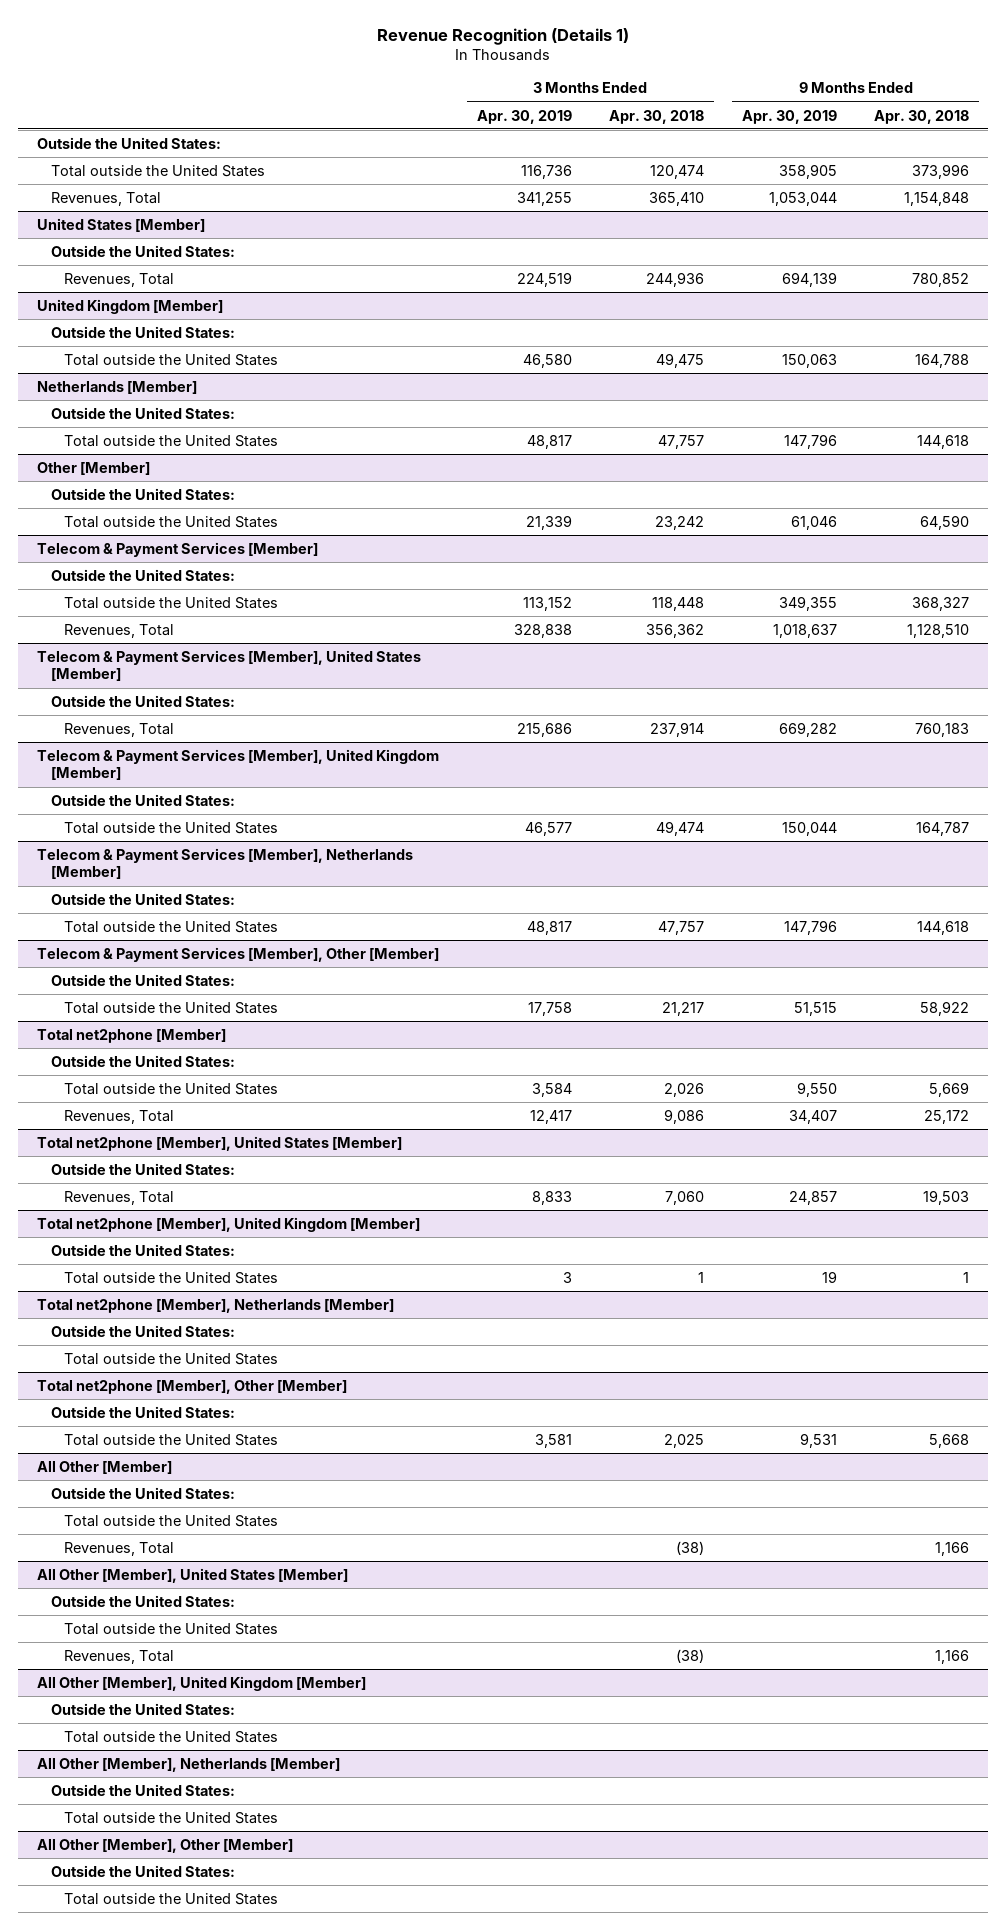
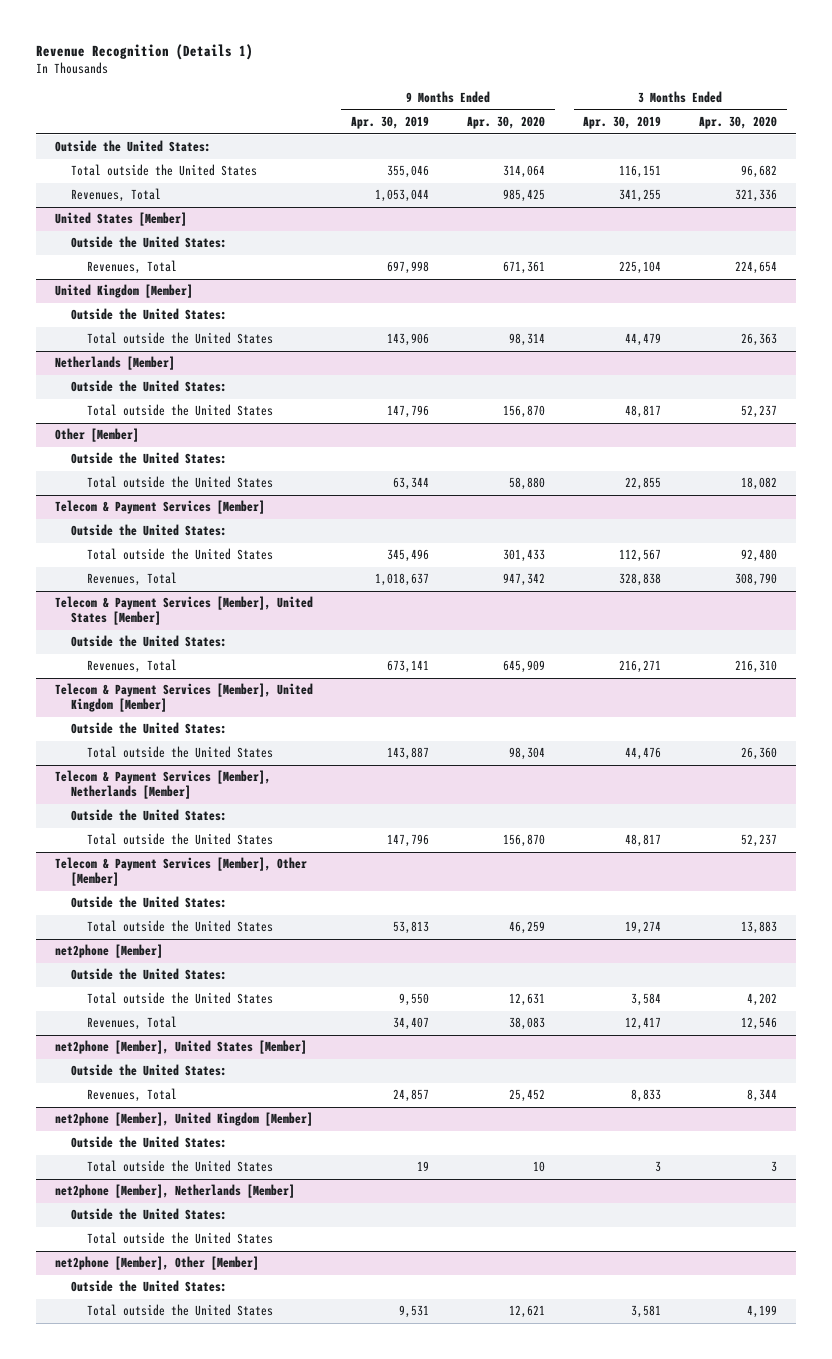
[609,109,705,124] Apr. 30, 2018 -> none
[874,109,970,124] Apr. 30, 2018 -> none
none -> [467,116,546,130] Apr. 30, 2020
none -> [699,116,778,130] Apr. 30, 2020
[520,164,572,179] 116,736 -> [619,165,662,179] 116,151
[778,163,837,179] 358,905 -> [387,165,430,179] 355,046
[516,271,572,287] 224,519 -> [619,261,662,275] 225,104
[781,271,837,287] 694,139 -> [387,261,430,275] 697,998
[522,353,572,368] 46,580 -> [625,333,662,347] 44,479
[781,353,837,368] 150,063 -> [387,333,430,347] 143,906
[525,514,572,530] 21,339 -> [625,477,662,491] 22,855
[790,515,837,530] 61,046 -> [393,477,430,491] 63,344
[522,596,572,611] 113,152 -> [619,549,662,563] 112,567
[778,595,837,611] 349,355 -> [387,549,430,563] 345,496
[516,722,572,737] 215,686 -> [619,660,662,674] 216,271
[778,721,837,737] 669,282 -> [387,660,430,674] 673,141
[524,821,572,836] 46,577 -> [625,747,662,761] 44,476
[781,821,837,836] 150,044 -> [387,747,430,761] 143,887
[527,1001,572,1016] 17,758 -> [625,921,662,935] 19,274
[793,1001,837,1016] 51,515 -> [393,921,430,935] 53,813
[37,1028,227,1043] Total net2phone [Member] -> [54,944,163,959] net2phone [Member]
[37,1135,403,1151] Total net2phone [Member], United States [Member] -> [54,1040,307,1055] net2phone [Member], United States [Member]
[37,1216,421,1232] Total net2phone [Member], United Kingdom [Member] -> [54,1112,313,1127] net2phone [Member], United Kingdom [Member]
[37,1298,395,1313] Total net2phone [Member], Netherlands [Member] -> [54,1184,295,1199] net2phone [Member], Netherlands [Member]
[37,1379,348,1394] Total net2phone [Member], Other [Member] -> [54,1256,259,1271] net2phone [Member], Other [Member]
[37,1460,173,1474] All Other [Member] -> none
[50,1486,235,1499] Outside the United States: -> none
[63,1514,278,1527] Total outside the United States -> none
[63,1541,174,1556] Revenues, Total -> none
[37,1567,349,1583] All Other [Member], United States [Member] -> none
[50,1594,235,1607] Outside the United States: -> none
[63,1622,278,1635] Total outside the United States -> none
[63,1649,174,1664] Revenues, Total -> none
[37,1675,367,1691] All Other [Member], United Kingdom [Member] -> none
[50,1702,235,1715] Outside the United States: -> none
[63,1730,278,1743] Total outside the United States -> none
[37,1757,341,1772] All Other [Member], Netherlands [Member] -> none
[50,1783,235,1796] Outside the United States: -> none
[63,1811,278,1824] Total outside the United States -> none
[37,1838,294,1853] All Other [Member], Other [Member] -> none
[50,1864,235,1877] Outside the United States: -> none
[63,1892,278,1905] Total outside the United States -> none

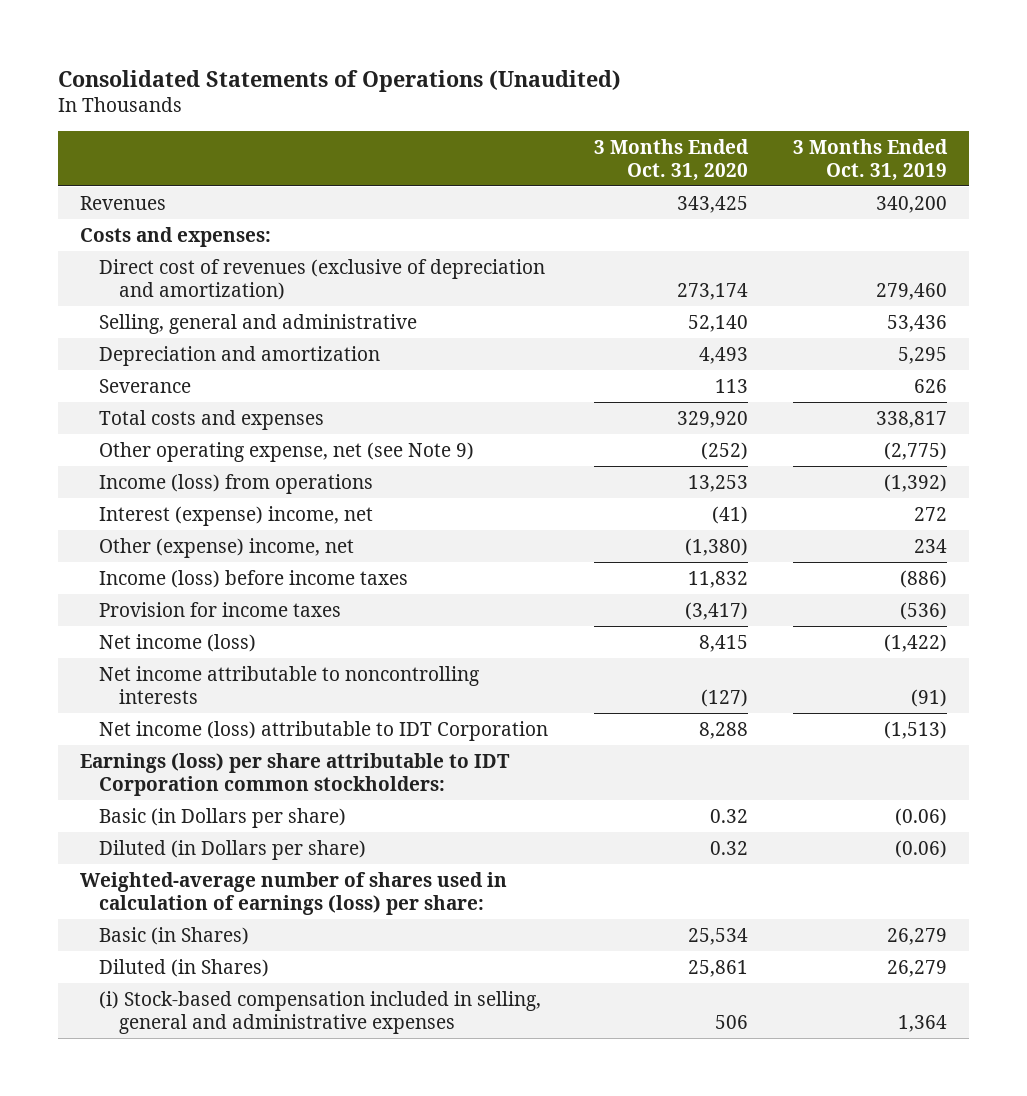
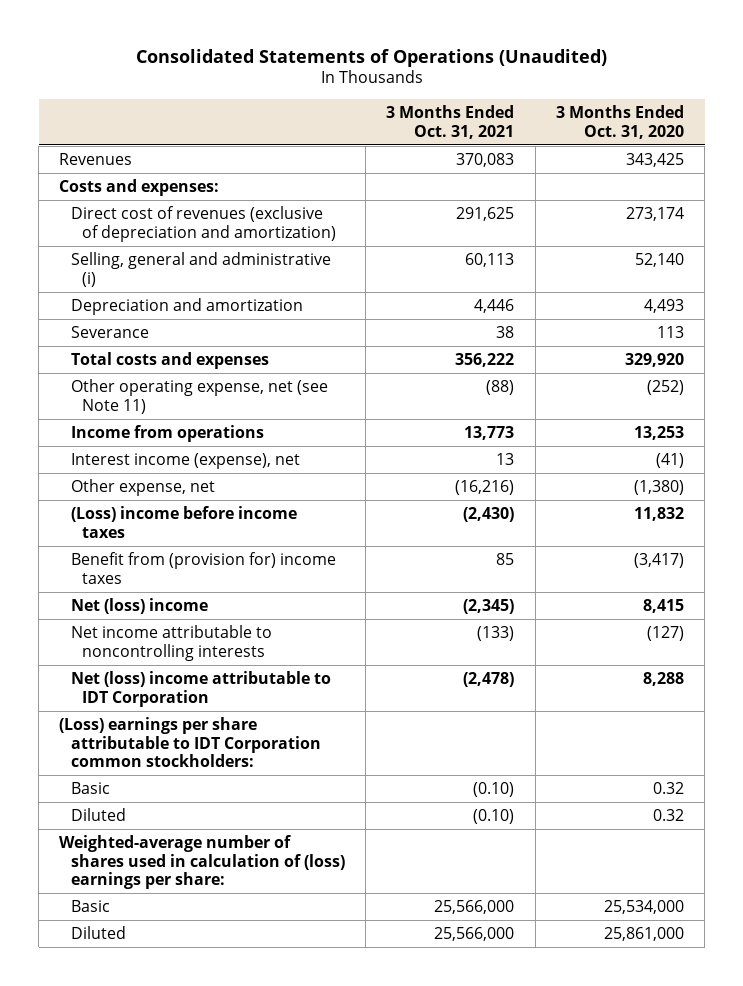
[792,138,948,181] 3 Months Ended Oct. 31, 2019 -> none
none -> [386,105,515,139] 3 Months Ended Oct. 31, 2021
[99,313,418,334] Selling, general and administrative -> [70,252,331,287] Selling, general and administrative (i)
[99,441,475,462] Other operating expense, net (see Note 9) -> [70,379,328,414] Other operating expense, net (see Note 11)
[99,473,374,494] Income (loss) from operations -> [70,425,264,443] Income from operations
[99,505,374,526] Interest (expense) income, net -> [70,453,300,470] Interest income (expense), net
[99,537,355,558] Other (expense) income, net -> [70,479,215,497] Other expense, net
[99,569,409,588] Income (loss) before income taxes -> [70,506,297,538] (Loss) income before income taxes
[99,601,342,617] Provision for income taxes -> [70,552,336,584] Benefit from (provision for) income taxes
[99,633,257,652] Net income (loss) -> [70,598,208,615] Net (loss) income
[99,990,542,1034] (i) Stock-based compensation included in selling, general and administrative expenses -> none
[99,720,549,741] Net income (loss) attributable to IDT Corporation -> [70,671,331,707] Net (loss) income attributable to IDT Corporation
[80,752,511,796] Earnings (loss) per share attributable to IDT Corporation common stockholders: -> [59,717,321,767] (Loss) earnings per share attributable to IDT Corporation common stockholders:
[99,807,347,828] Basic (in Dollars per share) -> [70,782,110,795] Basic
[99,839,367,860] Diluted (in Dollars per share) -> [70,808,126,822] Diluted
[80,871,508,915] Weighted-average number of shares used in calculation of earnings (loss) per share: -> [59,835,345,889] Weighted-average number of shares used in calculation of (loss) earnings per share:
[99,926,250,945] Basic (in Shares) -> [70,900,110,913] Basic
[687,927,748,945] 25,534 -> [603,900,684,915] 25,534,000
[99,958,270,977] Diluted (in Shares) -> [70,926,126,940] Diluted
[687,959,748,977] 25,861 -> [603,927,684,942] 25,861,000

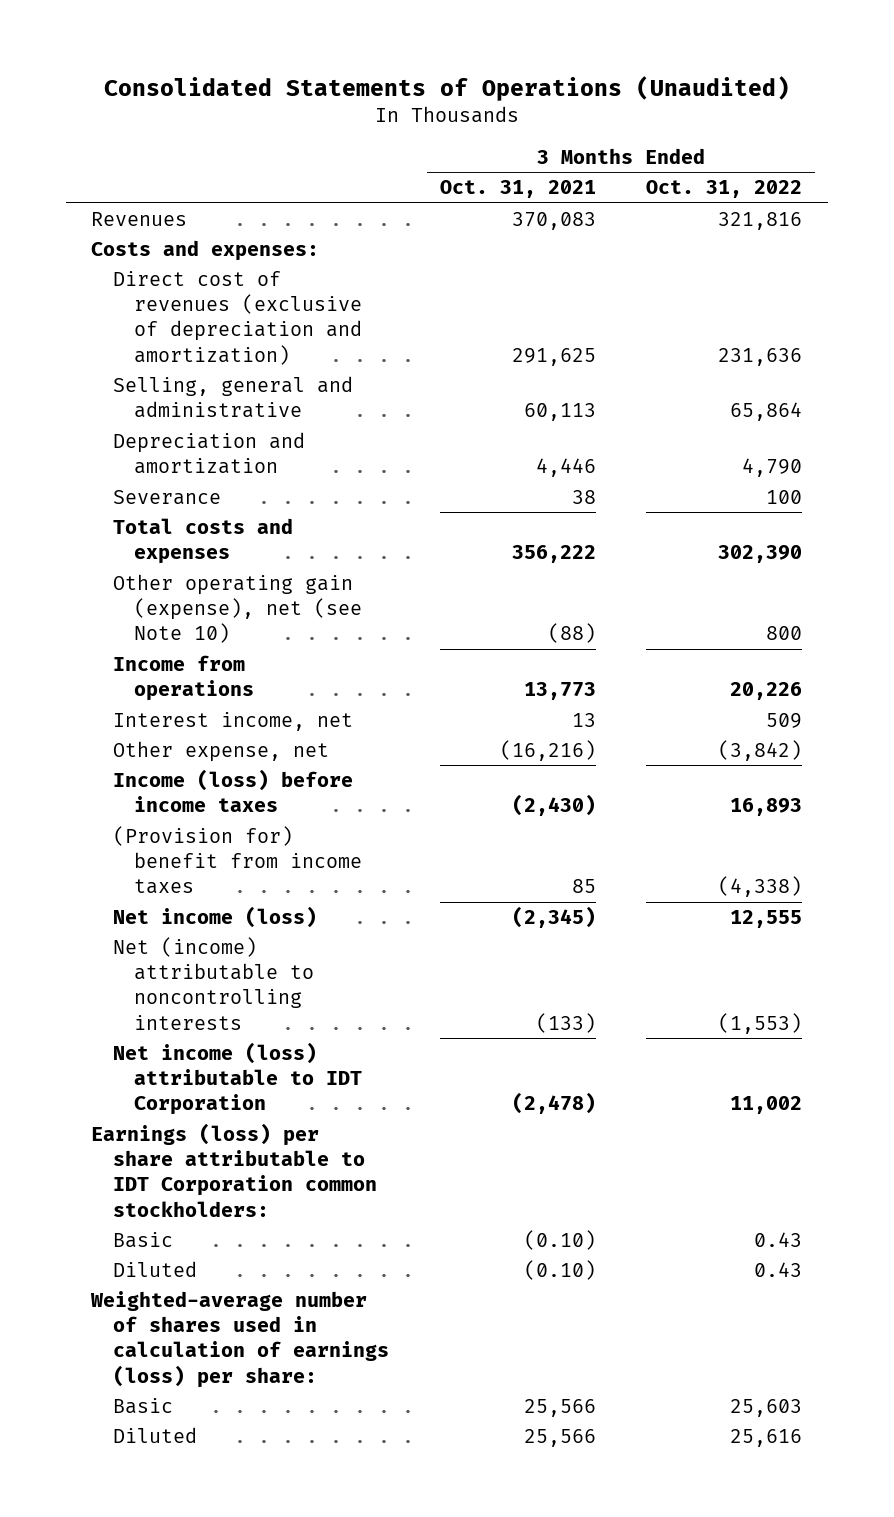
[555,105,684,139] 3 Months Ended Oct. 31, 2020 -> none
none -> [646,180,803,199] Oct. 31, 2022
[70,252,331,287] Selling, general and administrative (i) -> [112,376,353,419] Selling, general and administrative
[70,379,328,414] Other operating expense, net (see Note 11) -> [112,574,362,644] Other operating gain (expense), net (see Note 10)
[70,453,300,470] Interest income (expense), net -> [112,712,353,732] Interest income, net
[70,506,297,538] (Loss) income before income taxes -> [112,769,353,813] Income (loss) before income taxes
[70,552,336,584] Benefit from (provision for) income taxes -> [112,826,362,895] (Provision for) benefit from income taxes
[70,598,208,615] Net (loss) income -> [112,906,317,929] Net income (loss)
[70,625,272,661] Net income attributable to noncontrolling interests -> [112,937,314,1030] Net (income) attributable to noncontrolling interests
[70,671,331,707] Net (loss) income attributable to IDT Corporation -> [112,1042,362,1116] Net income (loss) attributable to IDT Corporation
[59,717,321,767] (Loss) earnings per share attributable to IDT Corporation common stockholders: -> [91,1123,377,1217] Earnings (loss) per share attributable to IDT Corporation common stockholders:
[59,835,345,889] Weighted-average number of shares used in calculation of (loss) earnings per share: -> [90,1291,389,1388] Weighted-average number of shares used in calculation of earnings (loss) per share:
[434,900,515,915] 25,566,000 -> [523,1399,596,1418] 25,566
[434,927,515,942] 25,566,000 -> [523,1429,596,1448] 25,566

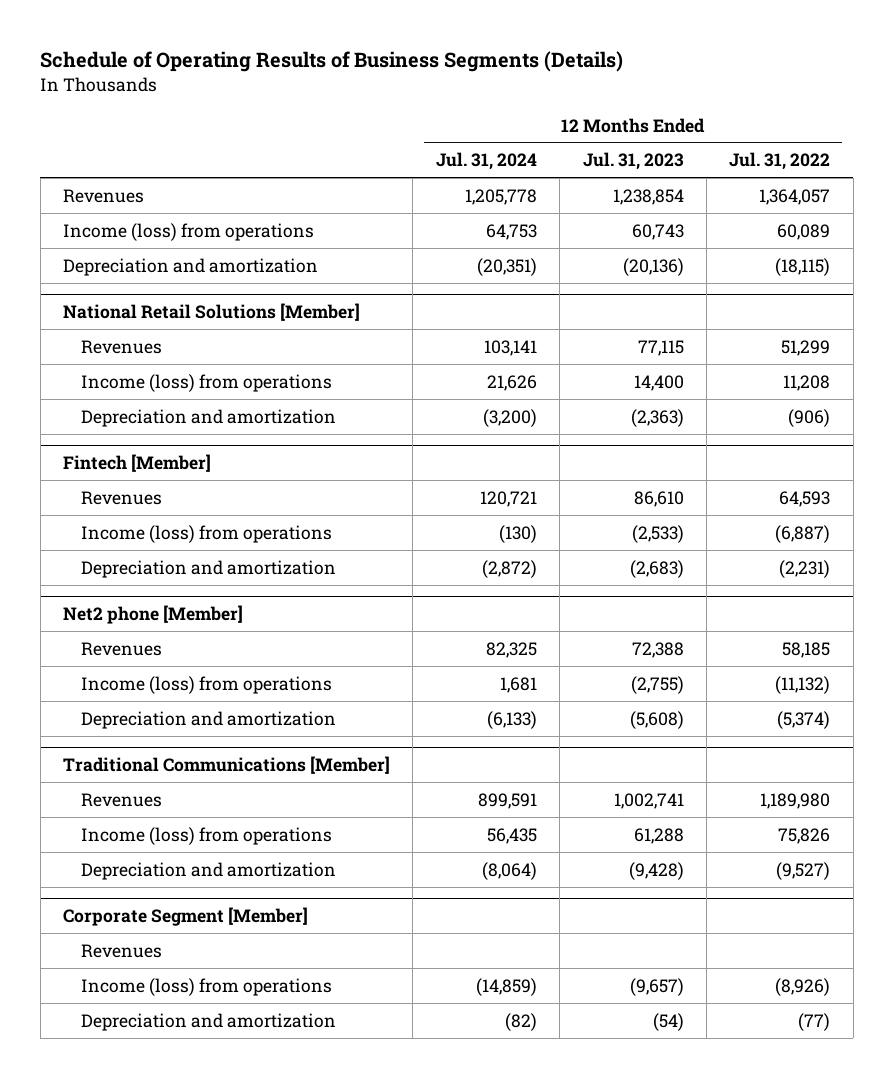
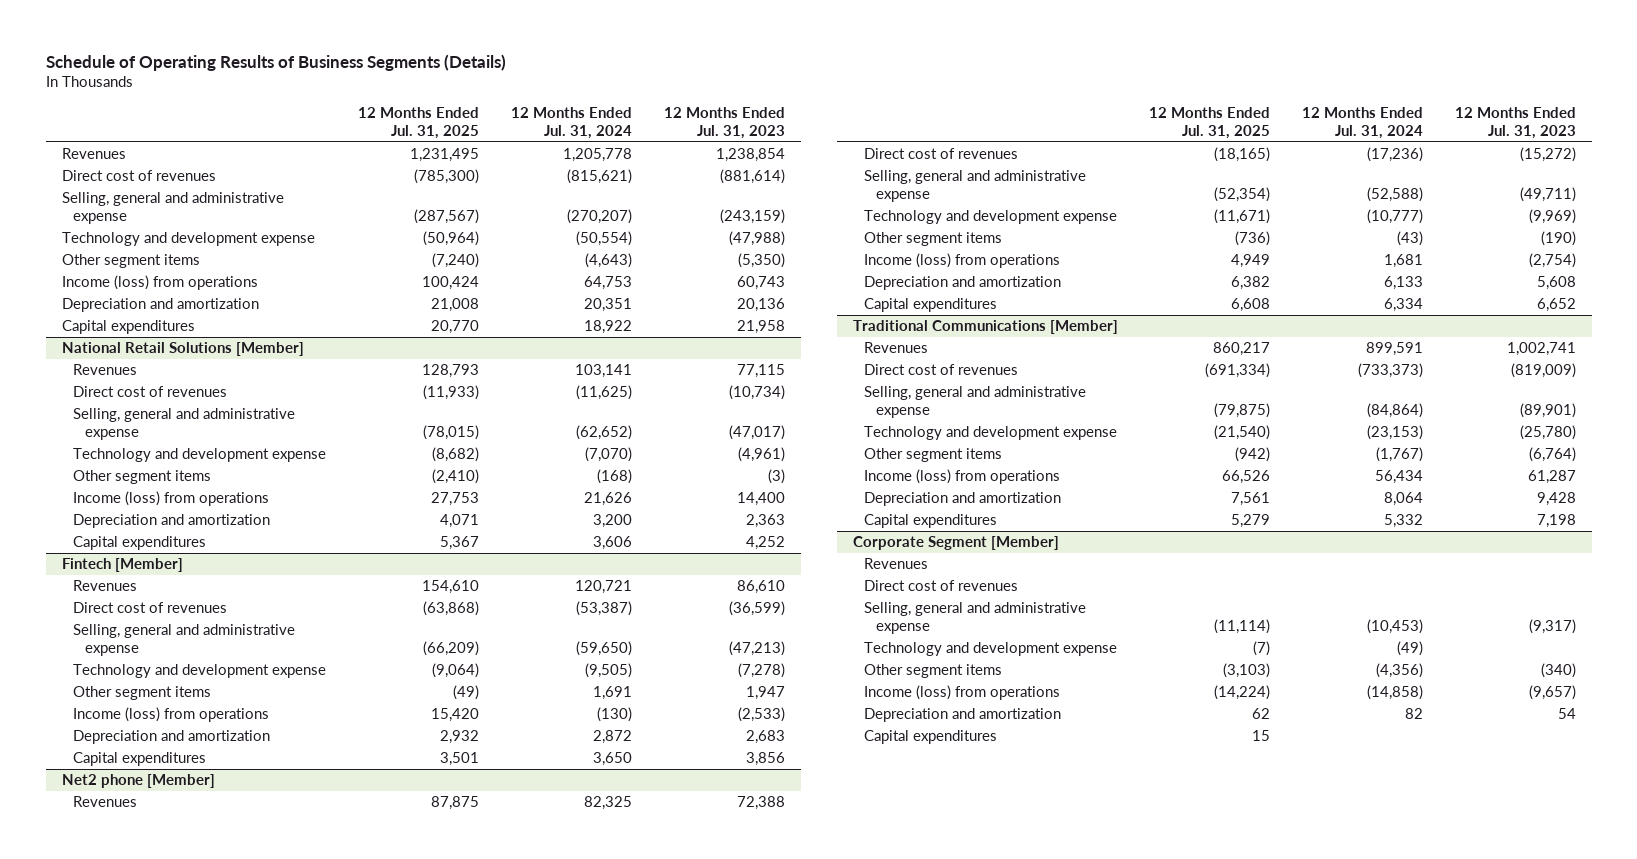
[729,152,831,171] Jul. 31, 2022 -> none
none -> [358,106,480,140] 12 Months Ended Jul. 31, 2025
none -> [61,170,216,182] Direct cost of revenues
none -> [61,192,284,225] Selling, general and administrative expense
none -> [61,232,315,247] Technology and development expense
none -> [61,254,200,269] Other segment items
[476,257,537,276] (20,351) -> [584,298,633,313] 20,351
[622,257,684,276] (20,136) -> [736,298,785,313] 20,136
none -> [61,320,195,335] Capital expenditures
none -> [73,386,228,398] Direct cost of revenues
none -> [73,408,296,441] Selling, general and administrative expense
none -> [73,448,327,463] Technology and development expense
none -> [73,470,212,485] Other segment items
[482,408,537,427] (3,200) -> [593,514,633,529] 3,200
[630,408,684,427] (2,363) -> [745,514,785,529] 2,363
none -> [73,536,207,551] Capital expenditures
none -> [73,602,228,614] Direct cost of revenues
none -> [73,624,296,657] Selling, general and administrative expense
none -> [73,664,327,679] Technology and development expense
none -> [73,686,212,701] Other segment items
[481,559,537,578] (2,872) -> [593,730,633,745] 2,872
[629,559,684,578] (2,683) -> [745,730,785,745] 2,683
none -> [73,752,207,767] Capital expenditures
none -> [864,148,1019,160] Direct cost of revenues
none -> [864,170,1087,203] Selling, general and administrative expense
none -> [864,210,1118,225] Technology and development expense
none -> [864,232,1003,247] Other segment items
[630,675,684,694] (2,755) -> [1528,253,1576,269] (2,754)
[486,710,537,729] (6,133) -> [1384,276,1424,291] 6,133
[629,710,684,729] (5,608) -> [1536,276,1576,291] 5,608
none -> [864,298,998,313] Capital expenditures
none -> [864,364,1019,376] Direct cost of revenues
none -> [864,386,1087,419] Selling, general and administrative expense
none -> [864,426,1118,441] Technology and development expense
none -> [864,448,1003,463] Other segment items
[486,827,537,844] 56,435 -> [1375,470,1424,485] 56,434
[633,827,684,844] 61,288 -> [1527,470,1576,485] 61,287
[481,861,537,880] (8,064) -> [1384,492,1424,507] 8,064
[628,861,684,880] (9,428) -> [1536,492,1576,507] 9,428
none -> [864,514,998,529] Capital expenditures
none -> [864,580,1019,592] Direct cost of revenues
none -> [864,602,1087,635] Selling, general and administrative expense
none -> [864,642,1118,657] Technology and development expense
none -> [864,664,1003,679] Other segment items
[475,977,537,996] (14,859) -> [1367,685,1424,701] (14,858)
[504,1012,537,1031] (82) -> [1405,708,1424,720] 82
[652,1012,684,1031] (54) -> [1557,708,1576,720] 54
none -> [864,730,998,745] Capital expenditures

